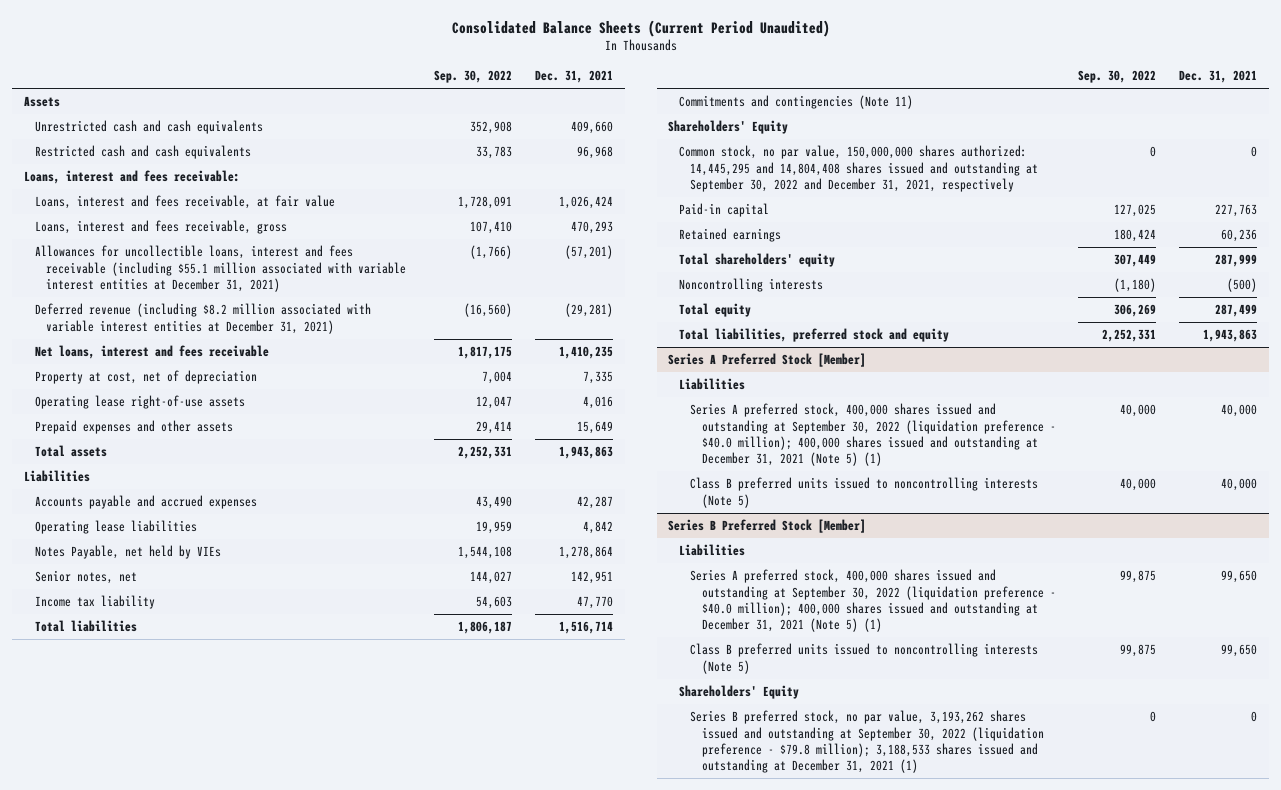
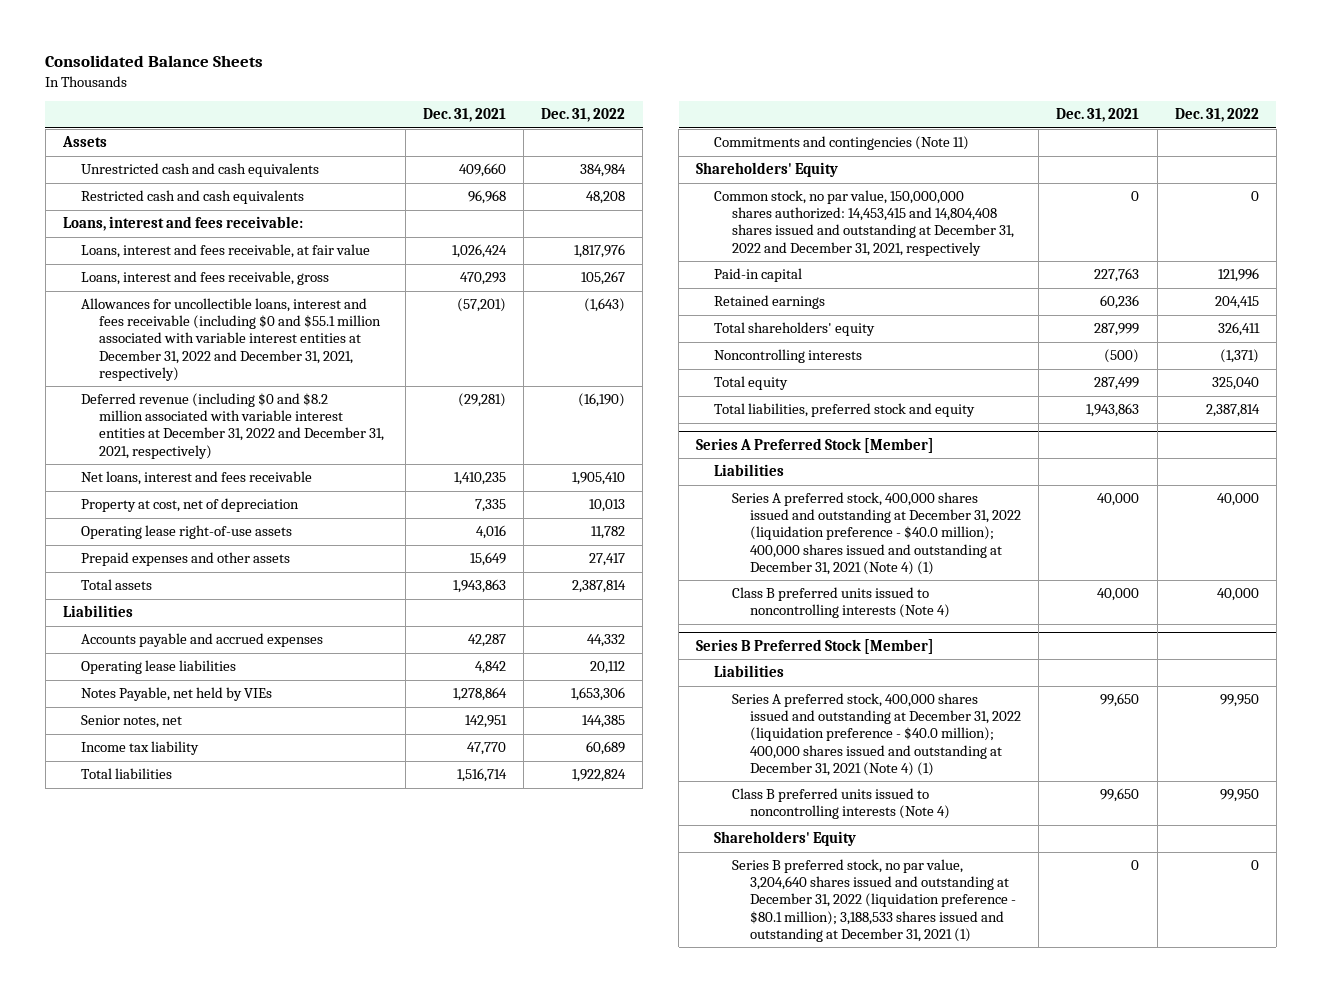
[451,19,830,37] Consolidated Balance Sheets (Current Period Unaudited) -> [45,55,264,68] Consolidated Balance Sheets
[434,70,513,84] Sep. 30, 2022 -> none
none -> [541,108,626,123] Dec. 31, 2022
[35,245,407,292] Allowances for uncollectible loans, interest and fees receivable (including $55.1 million associated with variable interest entities at December 31, 2021) -> [80,298,381,381] Allowances for uncollectible loans, interest and fees receivable (including $0 and $55.1 million associated with variable interest entities at December 31, 2022 and December 31, 2021, respectively)
[35,303,372,334] Deferred revenue (including $8.2 million associated with variable interest entities at December 31, 2021) -> [80,393,384,459] Deferred revenue (including $0 and $8.2 million associated with variable interest entities at December 31, 2022 and December 31, 2021, respectively)
[679,145,1039,192] Common stock, no par value, 150,000,000 shares authorized: 14,445,295 and 14,804,408 shares issued and outstanding at September 30, 2022 and December 31, 2021, respectively -> [714,190,1015,256] Common stock, no par value, 150,000,000 shares authorized: 14,453,415 and 14,804,408 shares issued and outstanding at December 31, 2022 and December 31, 2021, respectively
[690,403,1056,467] Series A preferred stock, 400,000 shares issued and outstanding at September 30, 2022 (liquidation preference - $40.0 million); 400,000 shares issued and outstanding at December 31, 2021 (Note 5) (1) -> [732,492,1022,575] Series A preferred stock, 400,000 shares issued and outstanding at December 31, 2022 (liquidation preference - $40.0 million); 400,000 shares issued and outstanding at December 31, 2021 (Note 4) (1)
[690,477,1039,508] Class B preferred units issued to noncontrolling interests (Note 5) -> [732,587,951,619] Class B preferred units issued to noncontrolling interests (Note 4)
[690,569,1056,633] Series A preferred stock, 400,000 shares issued and outstanding at September 30, 2022 (liquidation preference - $40.0 million); 400,000 shares issued and outstanding at December 31, 2021 (Note 5) (1) -> [732,693,1022,776] Series A preferred stock, 400,000 shares issued and outstanding at December 31, 2022 (liquidation preference - $40.0 million); 400,000 shares issued and outstanding at December 31, 2021 (Note 4) (1)
[690,643,1039,674] Class B preferred units issued to noncontrolling interests (Note 5) -> [732,788,951,820] Class B preferred units issued to noncontrolling interests (Note 4)
[690,710,1044,774] Series B preferred stock, no par value, 3,193,262 shares issued and outstanding at September 30, 2022 (liquidation preference - $79.8 million); 3,188,533 shares issued and outstanding at December 31, 2021 (1) -> [732,859,1017,942] Series B preferred stock, no par value, 3,204,640 shares issued and outstanding at December 31, 2022 (liquidation preference - $80.1 million); 3,188,533 shares issued and outstanding at December 31, 2021 (1)

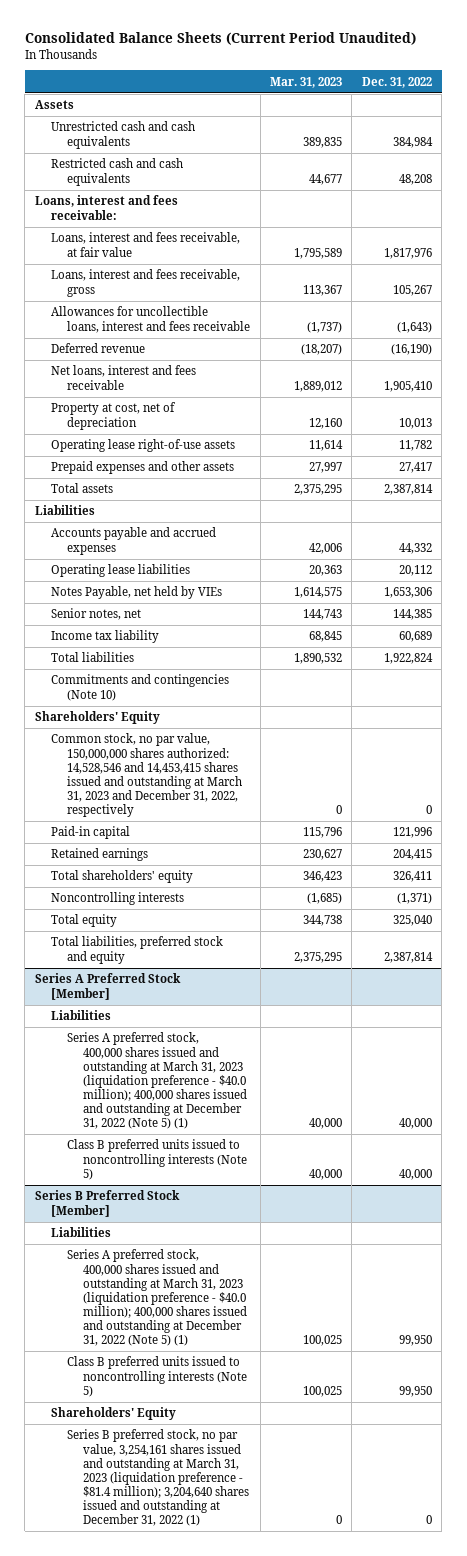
[45,55,264,68] Consolidated Balance Sheets -> [24,31,416,45] Consolidated Balance Sheets (Current Period Unaudited)
[422,108,506,123] Dec. 31, 2021 -> none
none -> [270,76,343,88] Mar. 31, 2023
[80,298,381,381] Allowances for uncollectible loans, interest and fees receivable (including $0 and $55.1 million associated with variable interest entities at December 31, 2022 and December 31, 2021, respectively) -> [50,306,251,333] Allowances for uncollectible loans, interest and fees receivable
[80,393,384,459] Deferred revenue (including $0 and $8.2 million associated with variable interest entities at December 31, 2022 and December 31, 2021, respectively) -> [50,343,145,354] Deferred revenue
[714,136,970,151] Commitments and contingencies (Note 11) -> [50,674,229,701] Commitments and contingencies (Note 10)
[714,190,1015,256] Common stock, no par value, 150,000,000 shares authorized: 14,453,415 and 14,804,408 shares issued and outstanding at December 31, 2022 and December 31, 2021, respectively -> [50,733,243,818] Common stock, no par value, 150,000,000 shares authorized: 14,528,546 and 14,453,415 shares issued and outstanding at March 31, 2023 and December 31, 2022, respectively
[732,492,1022,575] Series A preferred stock, 400,000 shares issued and outstanding at December 31, 2022 (liquidation preference - $40.0 million); 400,000 shares issued and outstanding at December 31, 2021 (Note 4) (1) -> [67,1032,248,1130] Series A preferred stock, 400,000 shares issued and outstanding at March 31, 2023 (liquidation preference - $40.0 million); 400,000 shares issued and outstanding at December 31, 2022 (Note 5) (1)
[732,587,951,619] Class B preferred units issued to noncontrolling interests (Note 4) -> [67,1139,248,1180] Class B preferred units issued to noncontrolling interests (Note 5)
[732,693,1022,776] Series A preferred stock, 400,000 shares issued and outstanding at December 31, 2022 (liquidation preference - $40.0 million); 400,000 shares issued and outstanding at December 31, 2021 (Note 4) (1) -> [67,1249,248,1347] Series A preferred stock, 400,000 shares issued and outstanding at March 31, 2023 (liquidation preference - $40.0 million); 400,000 shares issued and outstanding at December 31, 2022 (Note 5) (1)
[732,788,951,820] Class B preferred units issued to noncontrolling interests (Note 4) -> [67,1356,248,1397] Class B preferred units issued to noncontrolling interests (Note 5)
[732,859,1017,942] Series B preferred stock, no par value, 3,204,640 shares issued and outstanding at December 31, 2022 (liquidation preference - $80.1 million); 3,188,533 shares issued and outstanding at December 31, 2021 (1) -> [67,1429,250,1527] Series B preferred stock, no par value, 3,254,161 shares issued and outstanding at March 31, 2023 (liquidation preference - $81.4 million); 3,204,640 shares issued and outstanding at December 31, 2022 (1)

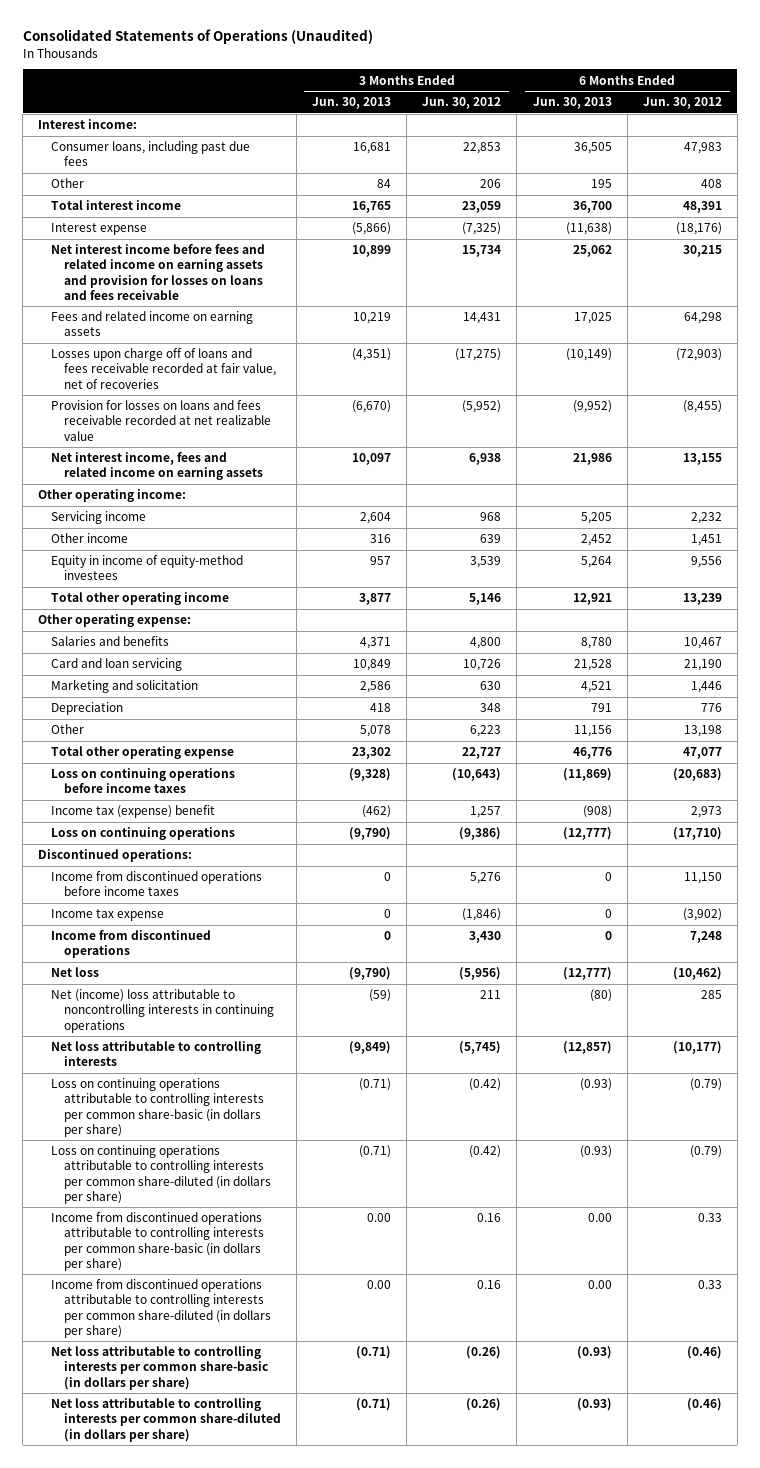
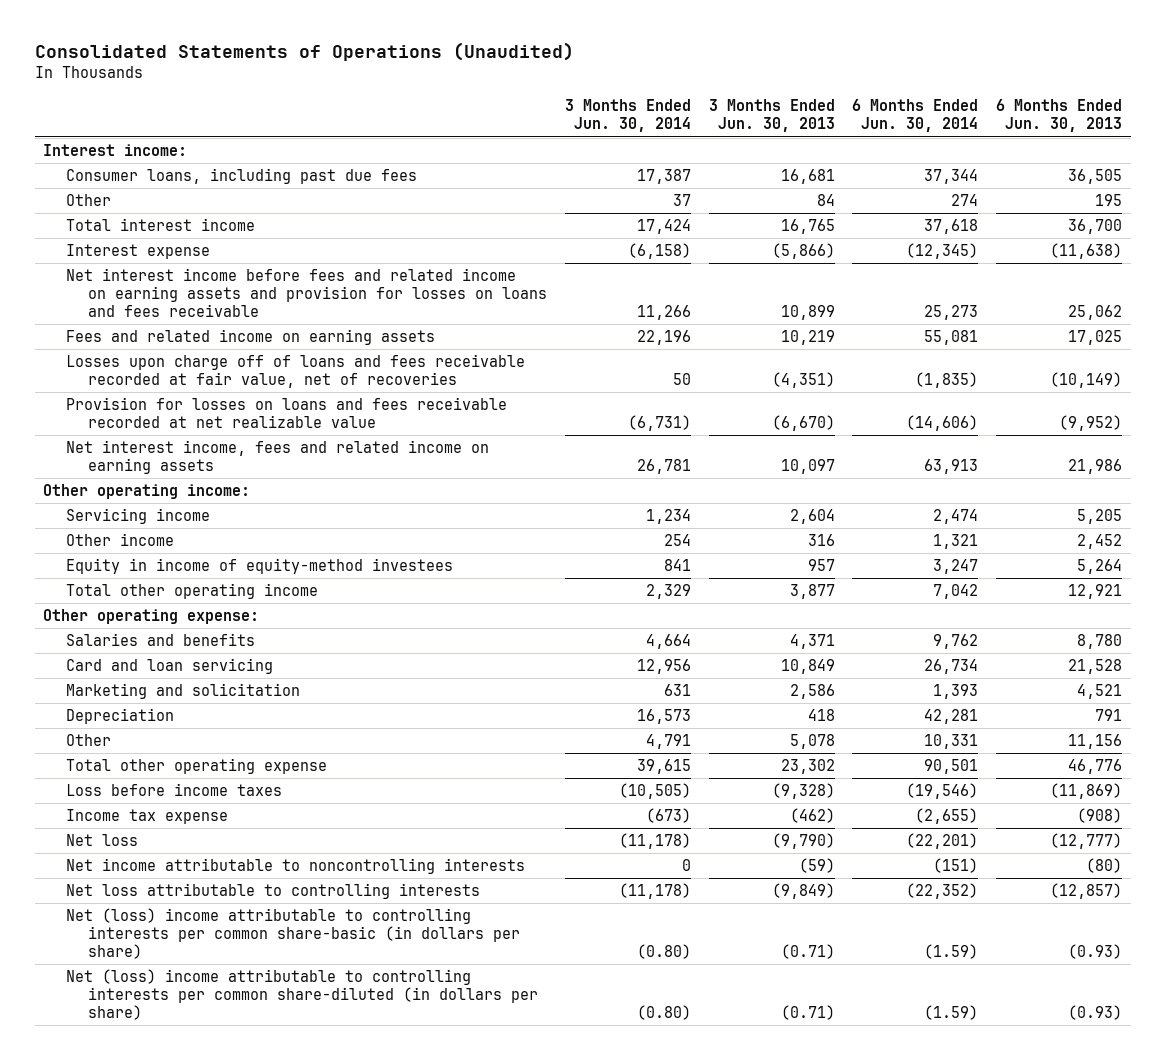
[422,97,502,110] Jun. 30, 2012 -> none
[642,97,722,110] Jun. 30, 2012 -> none
none -> [564,99,691,133] 3 Months Ended Jun. 30, 2014
none -> [852,99,979,133] 6 Months Ended Jun. 30, 2014
[51,827,236,841] Loss on continuing operations -> none
[38,849,193,863] Discontinued operations: -> none
[51,871,263,897] Income from discontinued operations before income taxes -> none
[51,909,165,922] Income tax expense -> none
[51,930,212,959] Income from discontinued operations -> none
[51,768,236,794] Loss on continuing operations before income taxes -> [65,783,282,797] Loss before income taxes
[51,805,216,819] Income tax (expense) benefit -> [65,809,228,825] Income tax expense
[51,989,274,1033] Net (income) loss attributable to noncontrolling interests in continuing operations -> [65,858,525,875] Net income attributable to noncontrolling interests
[51,1078,264,1137] Loss on continuing operations attributable to controlling interests per common share-basic (in dollars per share) -> none
[51,1145,271,1204] Loss on continuing operations attributable to controlling interests per common share-diluted (in dollars per share) -> none
[51,1212,264,1271] Income from discontinued operations attributable to controlling interests per common share-basic (in dollars per share) -> none
[51,1279,271,1338] Income from discontinued operations attributable to controlling interests per common share-diluted (in dollars per share) -> none
[51,1346,268,1390] Net loss attributable to controlling interests per common share-basic (in dollars per share) -> [65,908,521,960] Net (loss) income attributable to controlling interests per common share-basic (in dollars per share)
[51,1398,281,1442] Net loss attributable to controlling interests per common share-diluted (in dollars per share) -> [65,969,539,1021] Net (loss) income attributable to controlling interests per common share-diluted (in dollars per share)

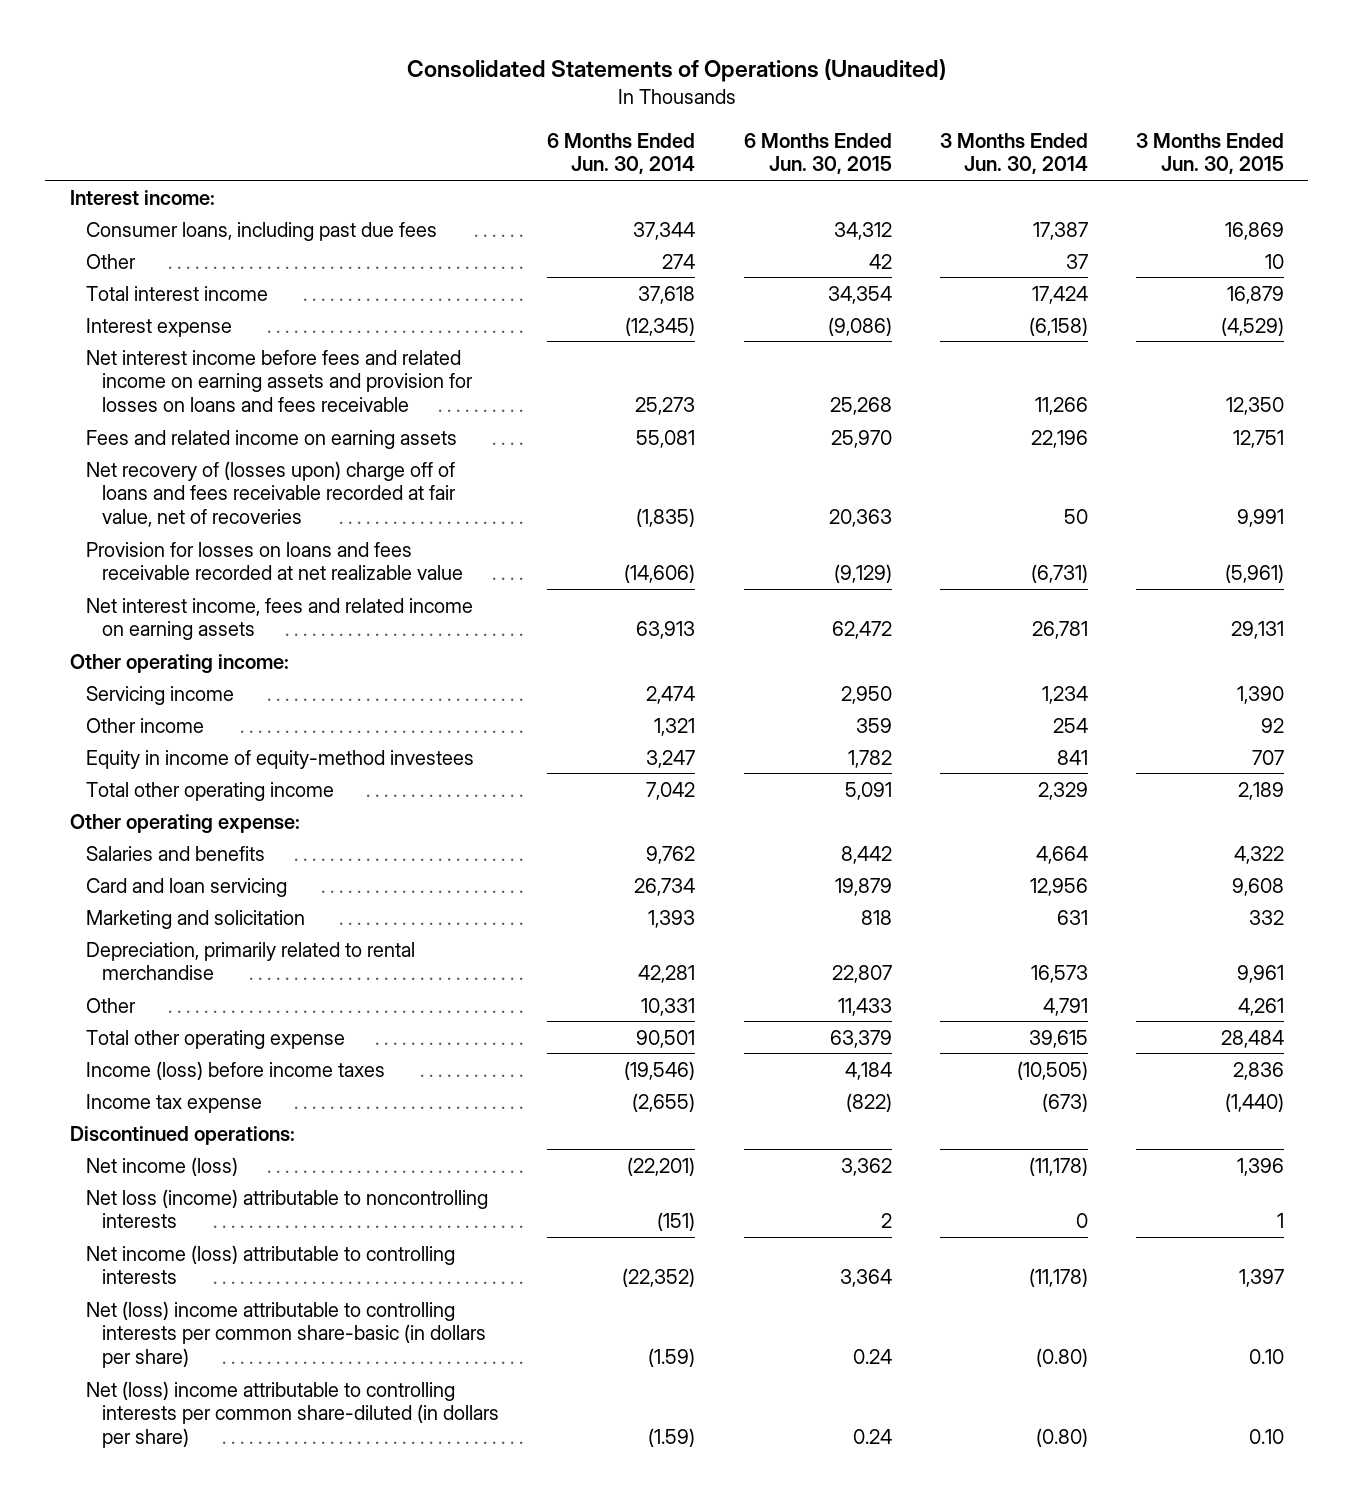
[708,99,835,133] 3 Months Ended Jun. 30, 2013 -> none
[995,99,1122,133] 6 Months Ended Jun. 30, 2013 -> none
none -> [743,132,892,175] 6 Months Ended Jun. 30, 2015
none -> [1136,132,1285,175] 3 Months Ended Jun. 30, 2015
[65,354,525,389] Losses upon charge off of loans and fees receivable recorded at fair value, net of recoveries -> [85,460,457,528] Net recovery of (losses upon) charge off of loans and fees receivable recorded at fair value, net of recoveries
[65,708,174,725] Depreciation -> [85,941,415,981] Depreciation, primarily related to rental merchandise
[65,783,282,797] Loss before income taxes -> [85,1060,385,1080] Income (loss) before income taxes
none -> [69,1125,295,1145] Discontinued operations:
[65,834,138,847] Net loss -> [85,1156,238,1176] Net income (loss)
[65,858,525,875] Net income attributable to noncontrolling interests -> [85,1188,488,1229] Net loss (income) attributable to noncontrolling interests
[65,883,480,900] Net loss attributable to controlling interests -> [85,1244,455,1285] Net income (loss) attributable to controlling interests

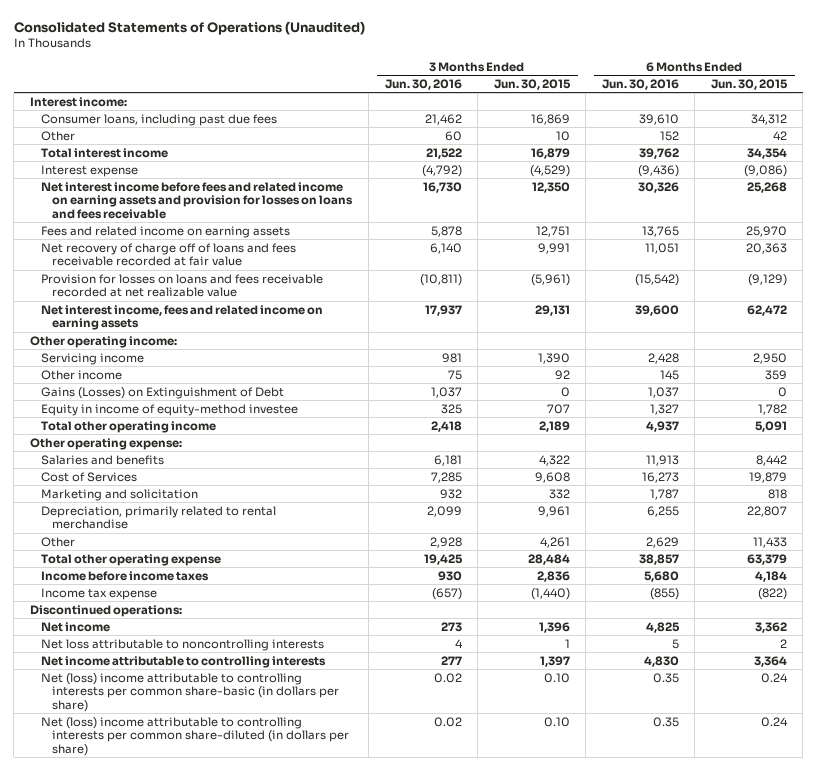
[547,132,696,175] 6 Months Ended Jun. 30, 2014 -> none
[939,132,1088,175] 3 Months Ended Jun. 30, 2014 -> none
none -> [384,79,462,91] Jun. 30, 2016
none -> [601,79,679,91] Jun. 30, 2016
[85,460,457,528] Net recovery of (losses upon) charge off of loans and fees receivable recorded at fair value, net of recoveries -> [41,242,297,267] Net recovery of charge off of loans and fees receivable recorded at fair value
none -> [41,386,285,399] Gains (Losses) on Extinguishment of Debt
[85,749,474,769] Equity in income of equity-method investees -> [41,403,299,416] Equity in income of equity-method investee
[85,877,287,897] Card and loan servicing -> [41,471,138,482] Cost of Services
[85,1060,385,1080] Income (loss) before income taxes -> [41,570,210,581] Income before income taxes
[85,1156,238,1176] Net income (loss) -> [41,621,111,632] Net income
[85,1188,488,1229] Net loss (income) attributable to noncontrolling interests -> [41,638,325,651] Net loss attributable to noncontrolling interests
[85,1244,455,1285] Net income (loss) attributable to controlling interests -> [41,655,327,668] Net income attributable to controlling interests

